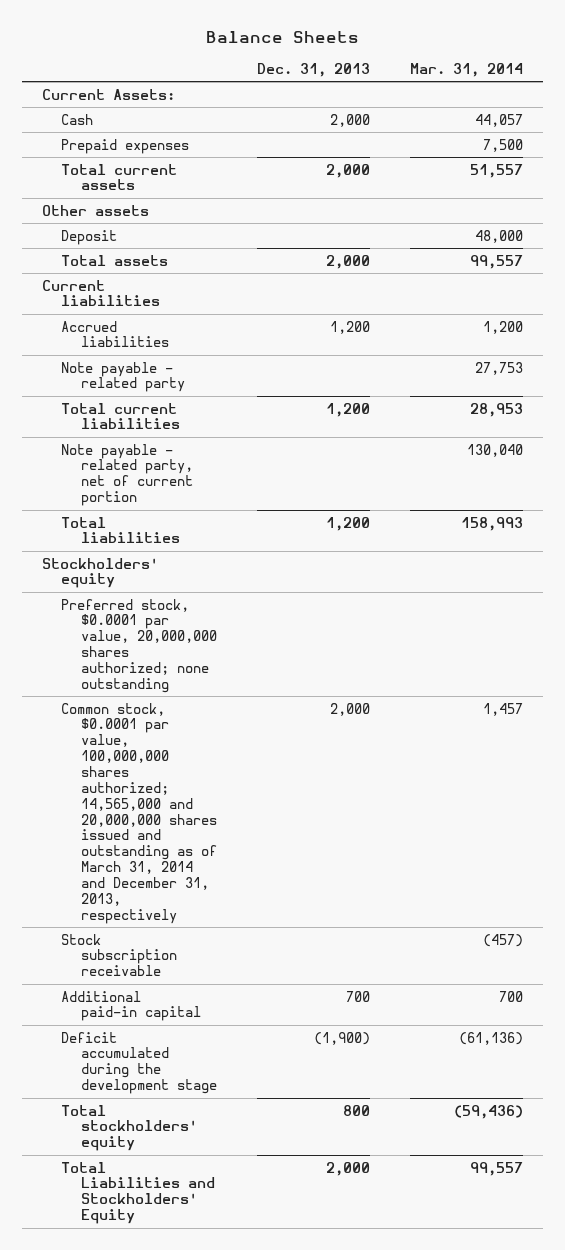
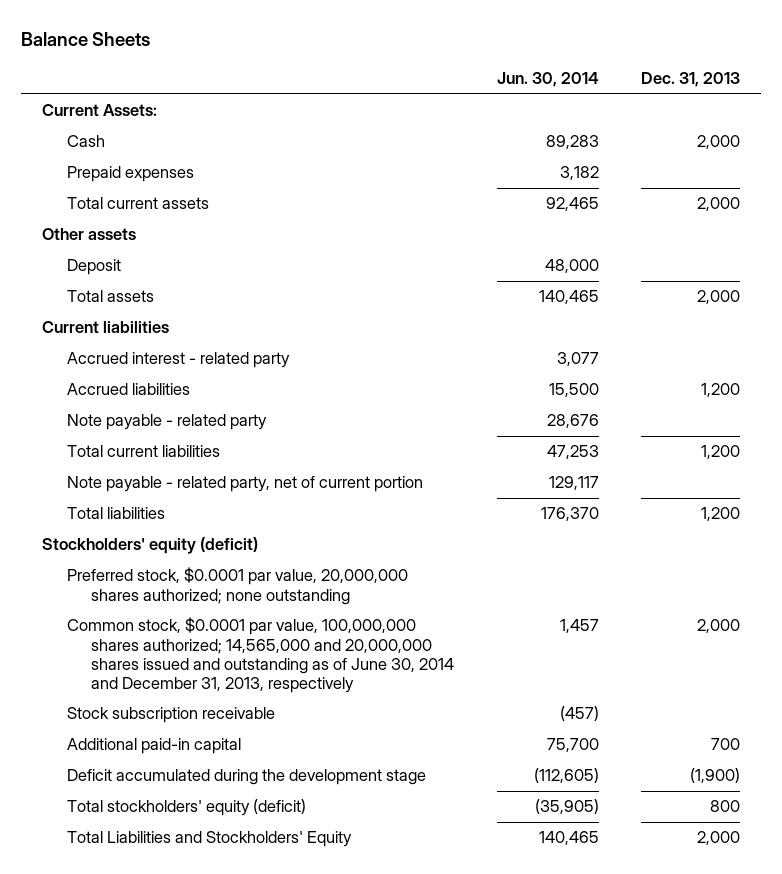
[410,62,524,77] Mar. 31, 2014 -> none
none -> [496,72,599,88] Jun. 30, 2014
none -> [66,352,290,369] Accrued interest - related party
[41,557,158,589] Stockholders' equity -> [42,537,259,555] Stockholders' equity (deficit)
[61,702,218,924] Common stock, $0.0001 par value, 100,000,000 shares authorized; 14,565,000 and 20,000,000 shares issued and outstanding as of March 31, 2014 and December 31, 2013, respectively -> [66,617,455,693] Common stock, $0.0001 par value, 100,000,000 shares authorized; 14,565,000 and 20,000,000 shares issued and outstanding as of June 30, 2014 and December 31, 2013, respectively
[61,1104,198,1152] Total stockholders' equity -> [66,799,306,817] Total stockholders' equity (deficit)

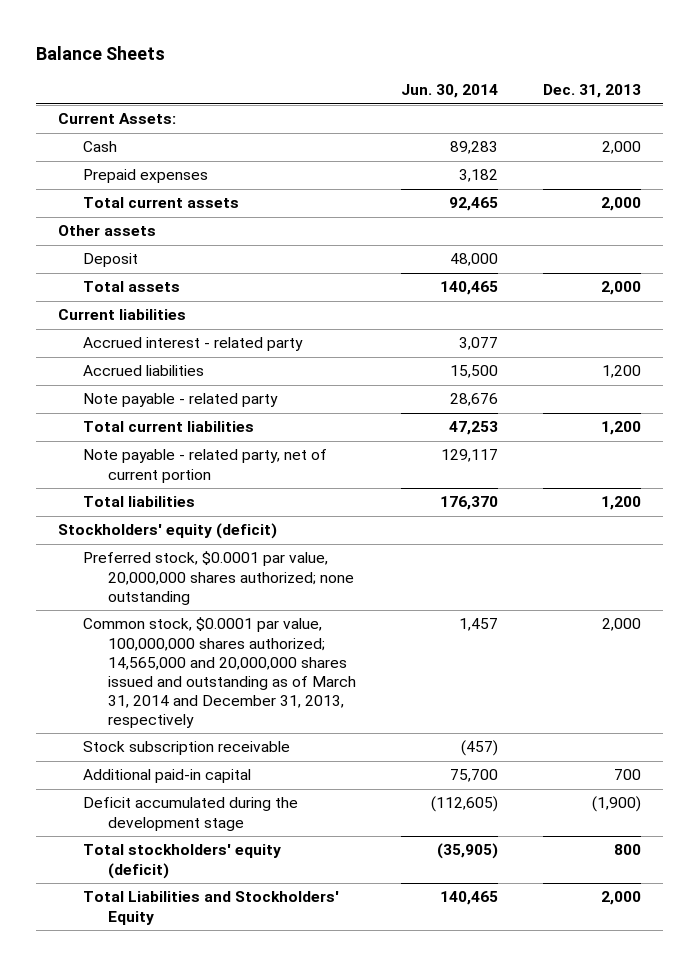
[66,617,455,693] Common stock, $0.0001 par value, 100,000,000 shares authorized; 14,565,000 and 20,000,000 shares issued and outstanding as of June 30, 2014 and December 31, 2013, respectively -> [82,617,356,729] Common stock, $0.0001 par value, 100,000,000 shares authorized; 14,565,000 and 20,000,000 shares issued and outstanding as of March 31, 2014 and December 31, 2013, respectively

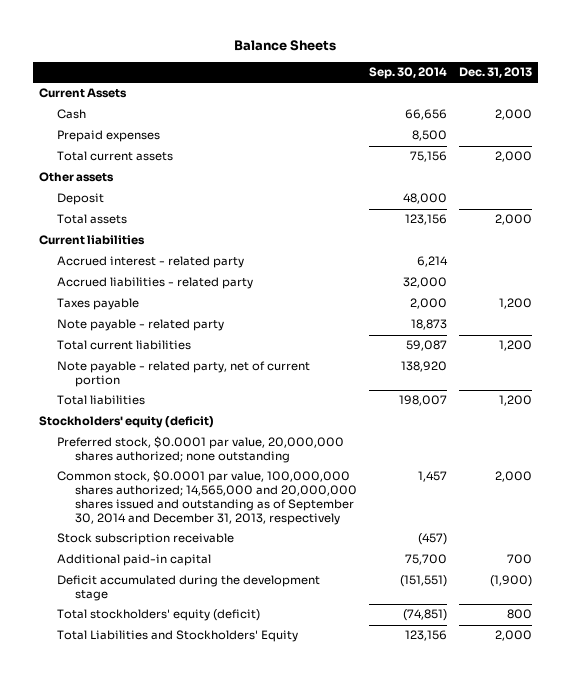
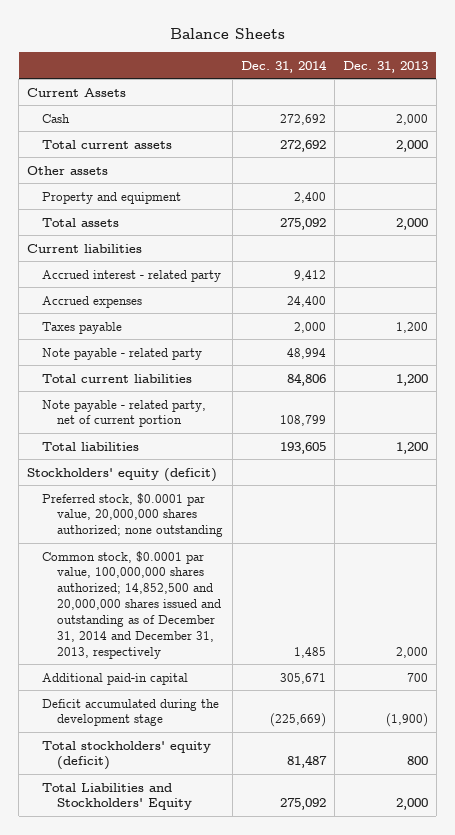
[368,67,447,80] Sep. 30, 2014 -> none
none -> [240,59,327,73] Dec. 31, 2014
[56,130,160,143] Prepaid expenses -> none
[56,193,104,206] Deposit -> none
none -> [42,191,182,204] Property and equipment
[56,277,253,290] Accrued liabilities - related party -> none
none -> [42,295,143,308] Accrued expenses
[56,533,234,546] Stock subscription receivable -> none
[56,470,357,525] Common stock, $0.0001 par value, 100,000,000 shares authorized; 14,565,000 and 20,000,000 shares issued and outstanding as of September 30, 2014 and December 31, 2013, respectively -> [42,550,222,659] Common stock, $0.0001 par value, 100,000,000 shares authorized; 14,852,500 and 20,000,000 shares issued and outstanding as of December 31, 2014 and December 31, 2013, respectively

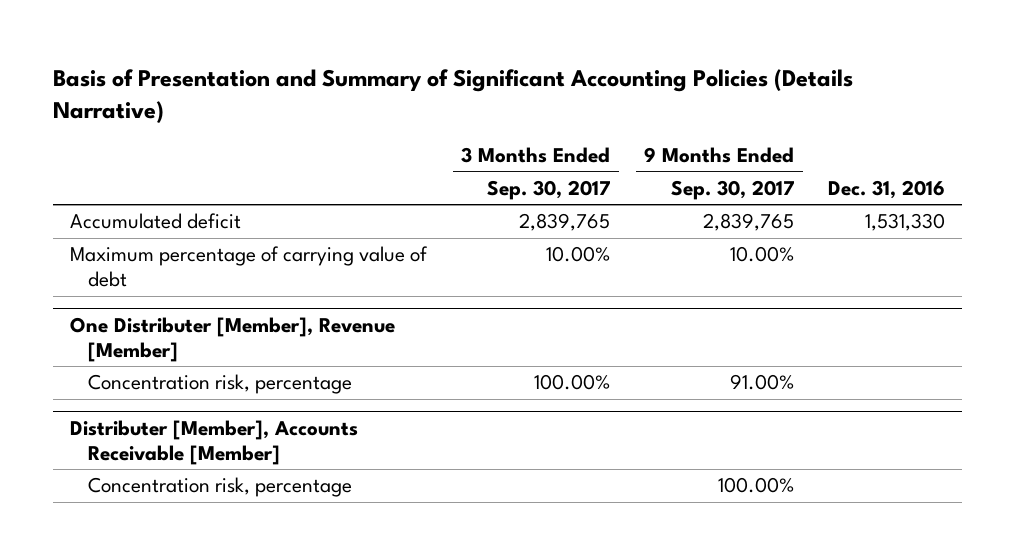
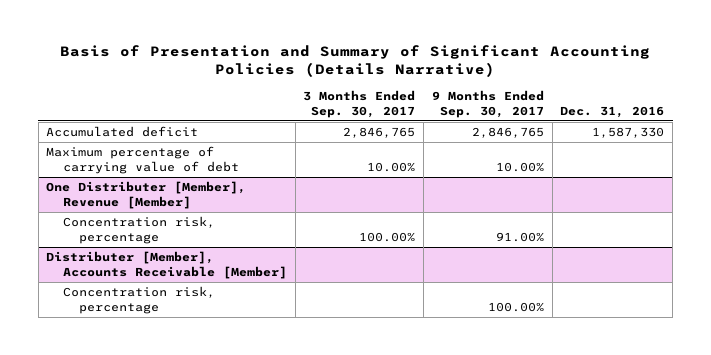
[519,213,611,232] 2,839,765 -> [343,127,416,139] 2,846,765
[703,213,795,232] 2,839,765 -> [471,127,544,139] 2,846,765
[865,213,946,232] 1,531,330 -> [592,127,665,139] 1,587,330

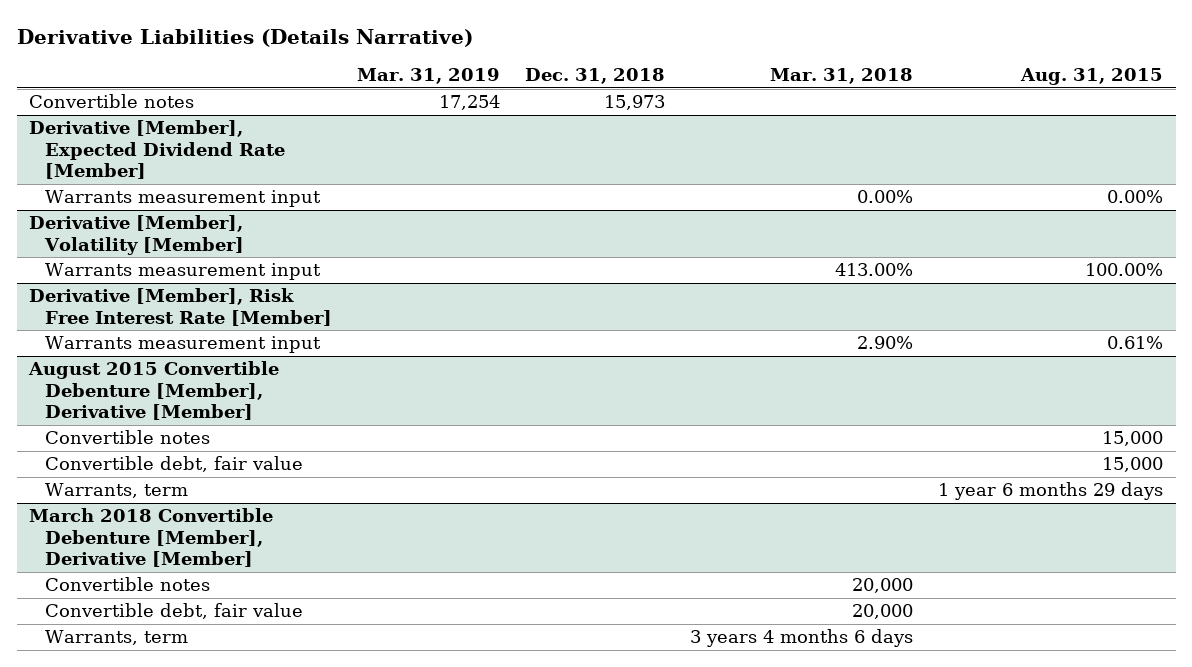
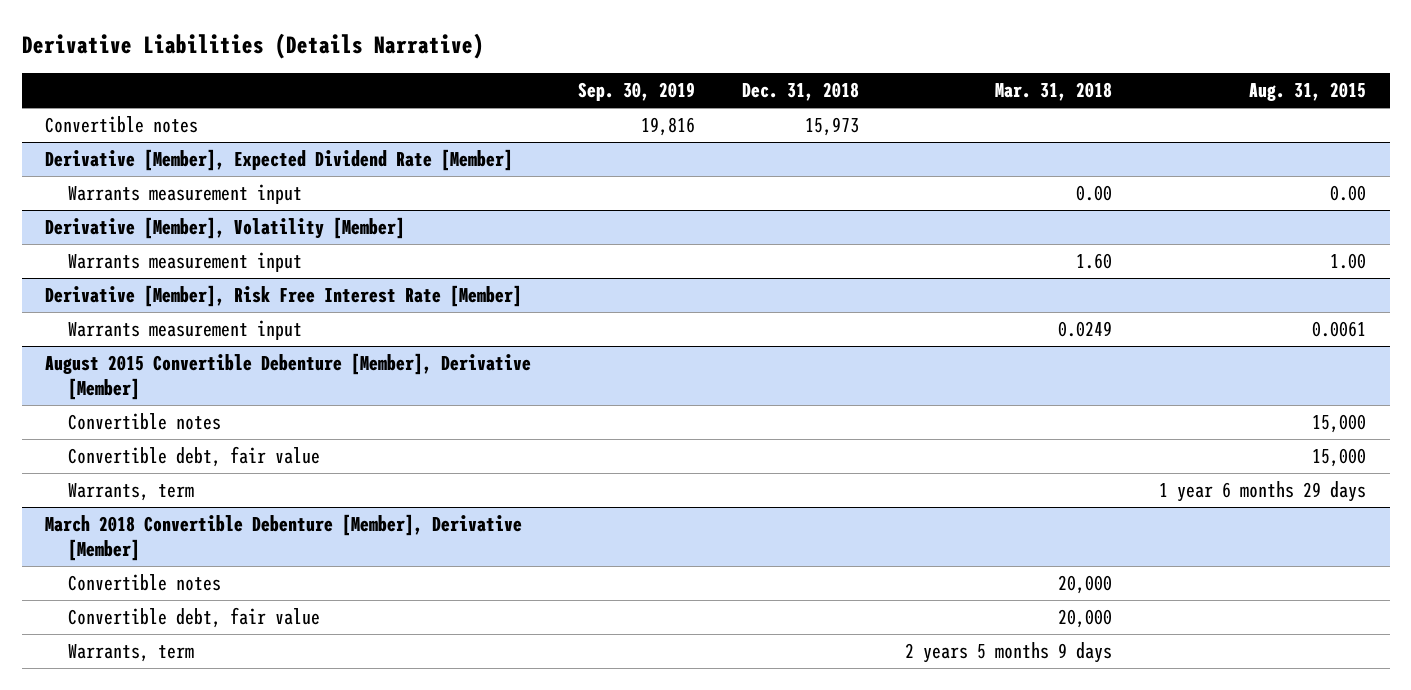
[357,67,501,84] Mar. 31, 2019 -> none
none -> [577,82,695,102] Sep. 30, 2019
[857,190,914,204] 0.00% -> [1076,184,1113,201] 0.00
[1107,190,1164,204] 0.00% -> [1330,184,1367,201] 0.00
[835,263,914,277] 413.00% -> [1076,252,1113,269] 1.60
[1085,263,1164,277] 100.00% -> [1330,252,1367,269] 1.00
[857,336,914,350] 2.90% -> [1058,320,1113,337] 0.0249
[1107,336,1164,350] 0.61% -> [1312,320,1367,337] 0.0061
[690,629,914,648] 3 years 4 months 6 days -> [905,641,1113,663] 2 years 5 months 9 days

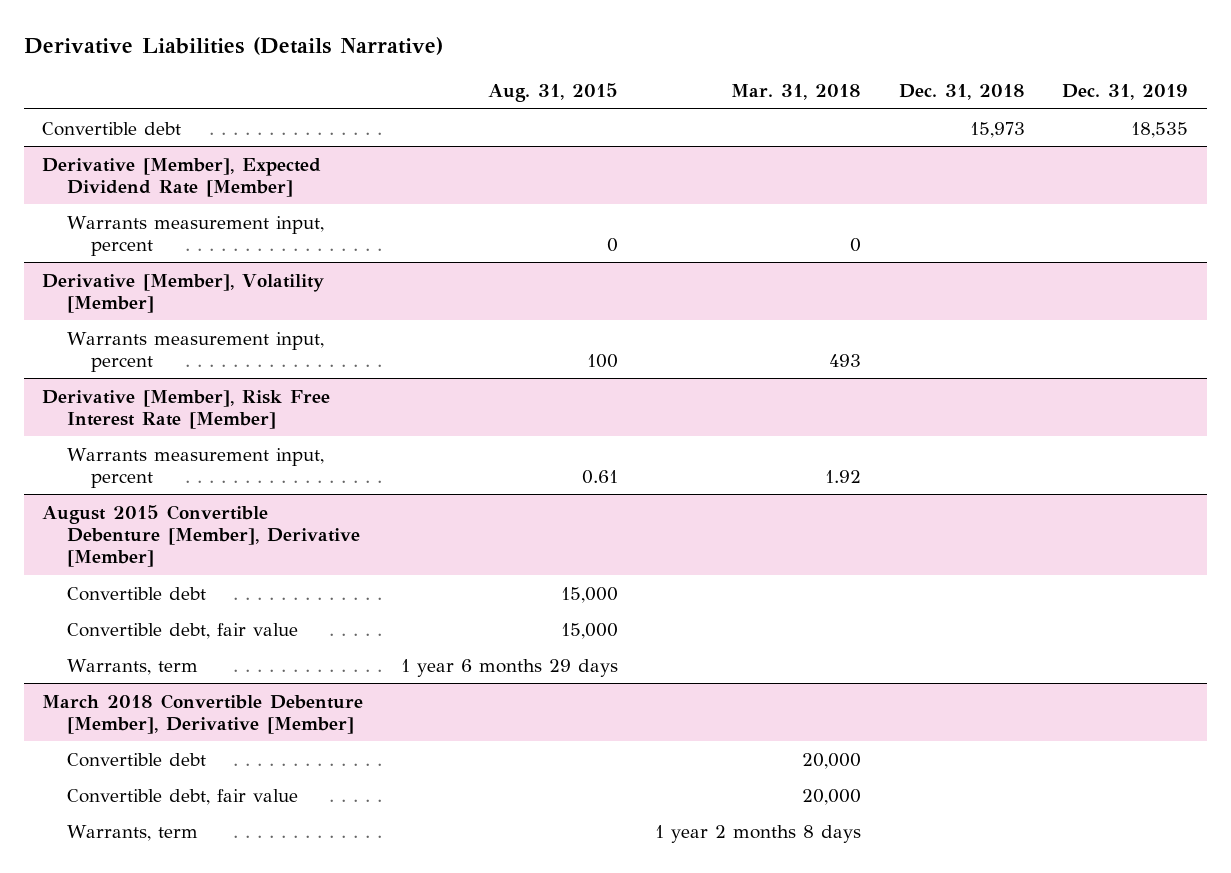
[577,82,695,102] Sep. 30, 2019 -> none
none -> [1062,84,1189,101] Dec. 31, 2019
[45,115,199,133] Convertible notes -> [42,121,182,136] Convertible debt
[67,183,302,204] Warrants measurement input -> [66,215,324,256] Warrants measurement input, percent
[1076,184,1113,201] 0.00 -> [850,237,862,252] 0
[1330,184,1367,201] 0.00 -> [606,237,618,252] 0
[67,251,302,272] Warrants measurement input -> [66,331,324,372] Warrants measurement input, percent
[1076,252,1113,269] 1.60 -> [829,353,862,367] 493
[1330,252,1367,269] 1.00 -> [586,353,618,368] 100
[67,319,302,340] Warrants measurement input -> [66,447,324,488] Warrants measurement input, percent
[1058,320,1113,337] 0.0249 -> [825,469,862,483] 1.92
[1312,320,1367,337] 0.0061 -> [581,469,618,484] 0.61
[67,412,221,430] Convertible notes -> [66,586,206,601] Convertible debt
[67,573,221,591] Convertible notes -> [66,752,206,767] Convertible debt
[905,641,1113,663] 2 years 5 months 9 days -> [655,824,862,843] 1 year 2 months 8 days

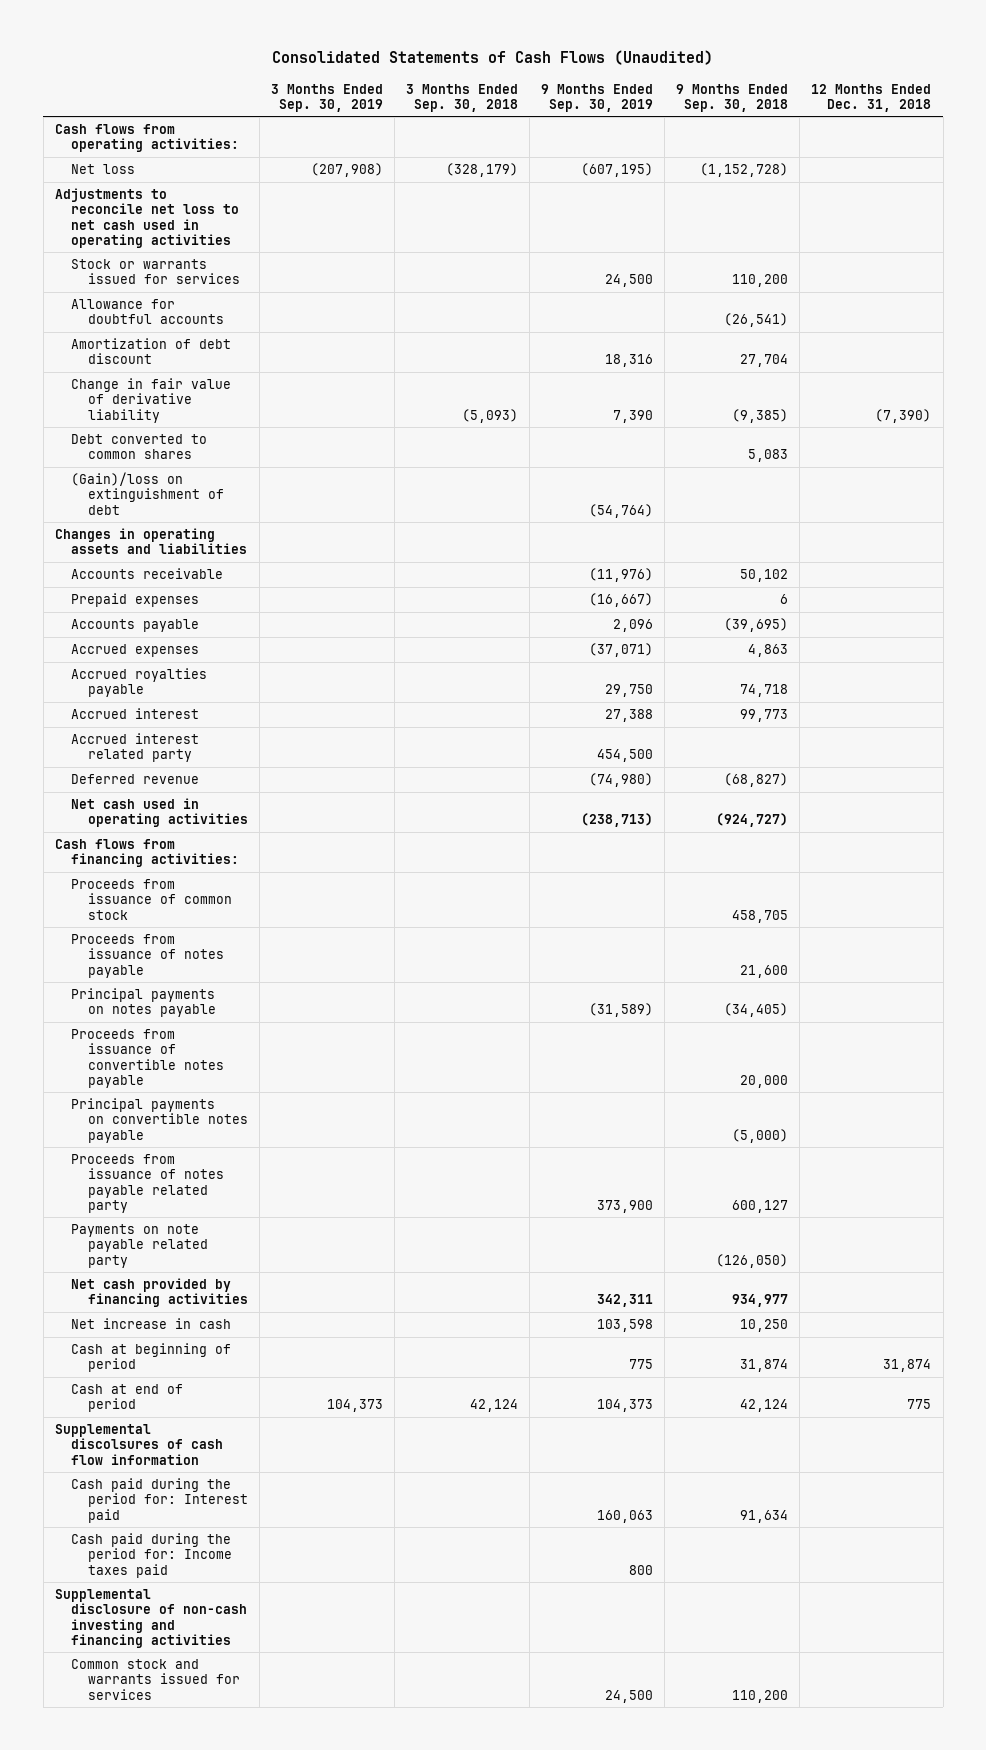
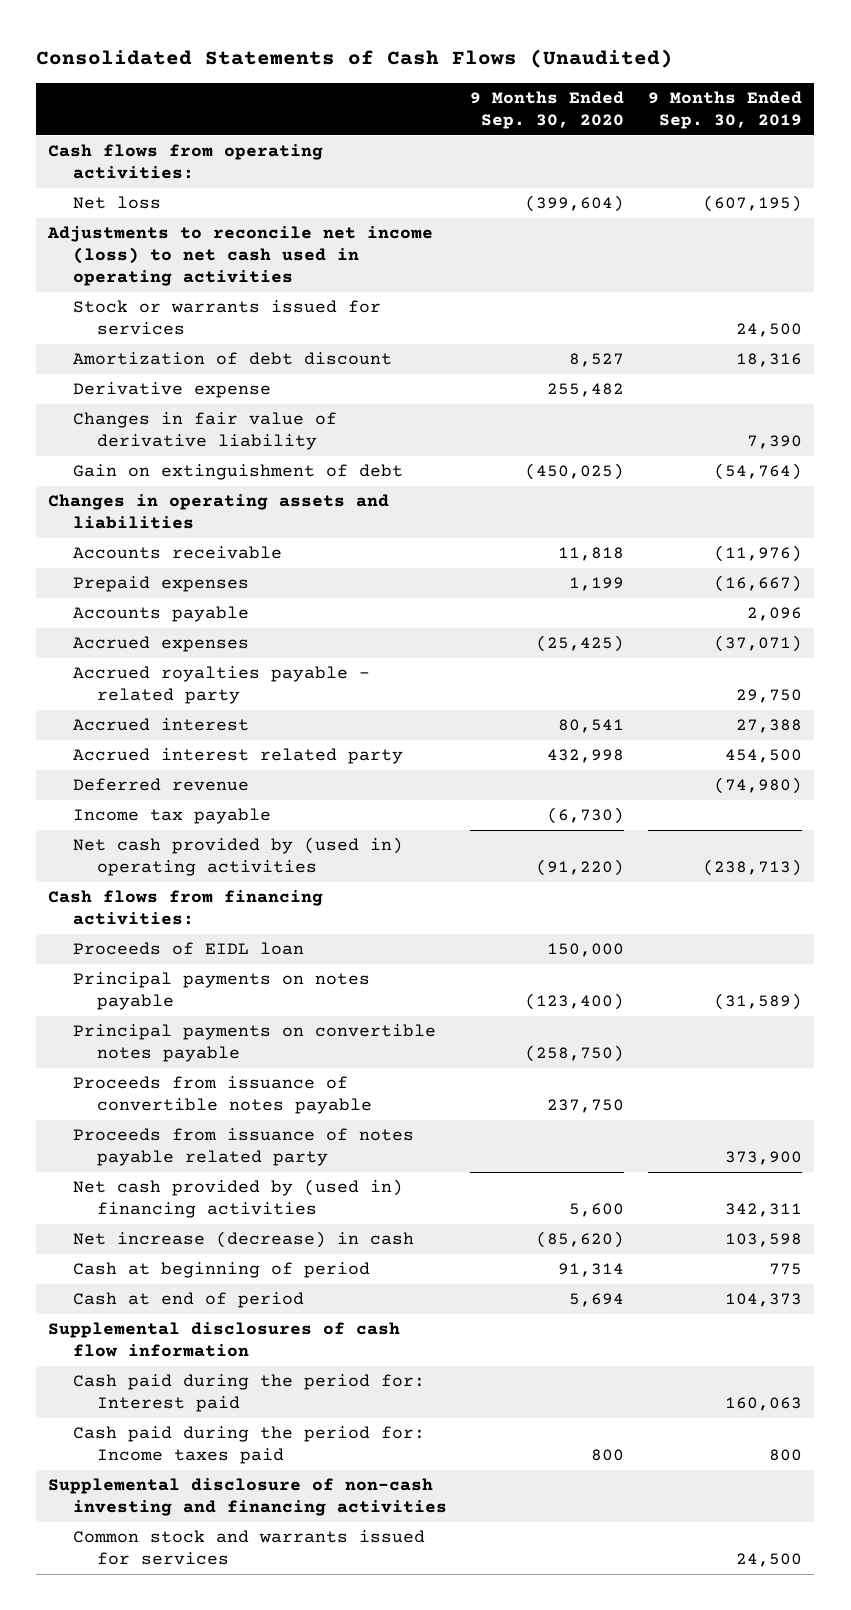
[270,83,383,112] 3 Months Ended Sep. 30, 2019 -> none
[406,83,519,112] 3 Months Ended Sep. 30, 2018 -> none
[676,83,789,112] 9 Months Ended Sep. 30, 2018 -> none
[811,83,932,112] 12 Months Ended Dec. 31, 2018 -> none
none -> [470,90,625,129] 9 Months Ended Sep. 30, 2020
[54,188,240,248] Adjustments to reconcile net loss to net cash used in operating activities -> [47,226,434,287] Adjustments to reconcile net income (loss) to net cash used in operating activities
[71,299,224,325] Allowance for doubtful accounts -> none
[71,434,208,460] Debt converted to common shares -> none
none -> [72,382,271,399] Derivative expense
[71,378,232,423] Change in fair value of derivative liability -> [72,412,337,451] Changes in fair value of derivative liability
[71,472,224,515] (Gain)/loss on extinguishment of debt -> [72,464,403,481] Gain on extinguishment of debt
[71,668,208,698] Accrued royalties payable -> [72,666,370,705] Accrued royalties payable - related party
none -> [72,808,271,825] Income tax payable
[71,798,248,828] Net cash used in operating activities -> [72,837,403,877] Net cash provided by (used in) operating activities
[71,879,232,920] Proceeds from issuance of common stock -> none
[71,934,224,978] Proceeds from issuance of notes payable -> none
none -> [72,942,304,956] Proceeds of EIDL loan
[71,1029,224,1088] Proceeds from issuance of convertible notes payable -> [72,1076,372,1115] Proceeds from issuance of convertible notes payable
[71,1224,208,1268] Payments on note payable related party -> none
[71,1278,248,1308] Net cash provided by financing activities -> [72,1179,403,1219] Net cash provided by (used in) financing activities
[71,1318,232,1330] Net increase in cash -> [72,1231,414,1249] Net increase (decrease) in cash
[54,1424,224,1465] Supplemental discolsures of cash flow information -> [48,1322,401,1358] Supplemental disclosures of cash flow information

